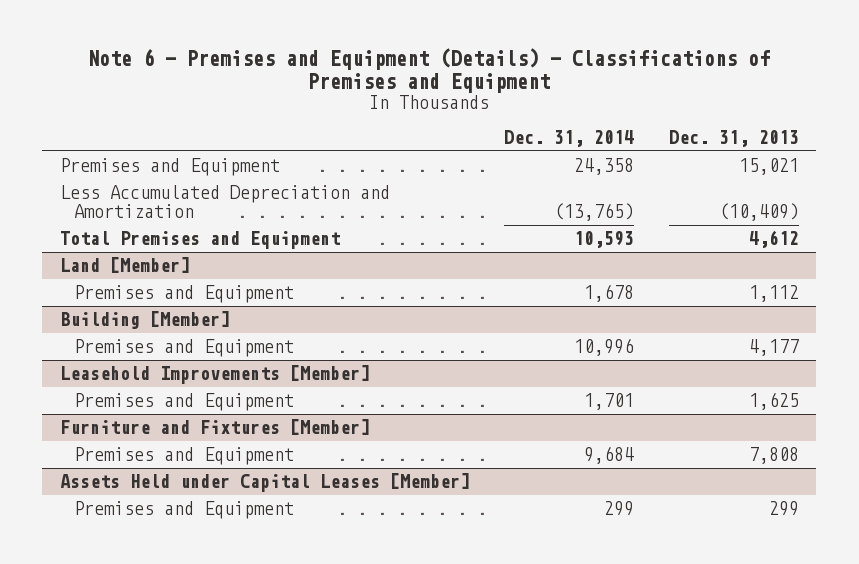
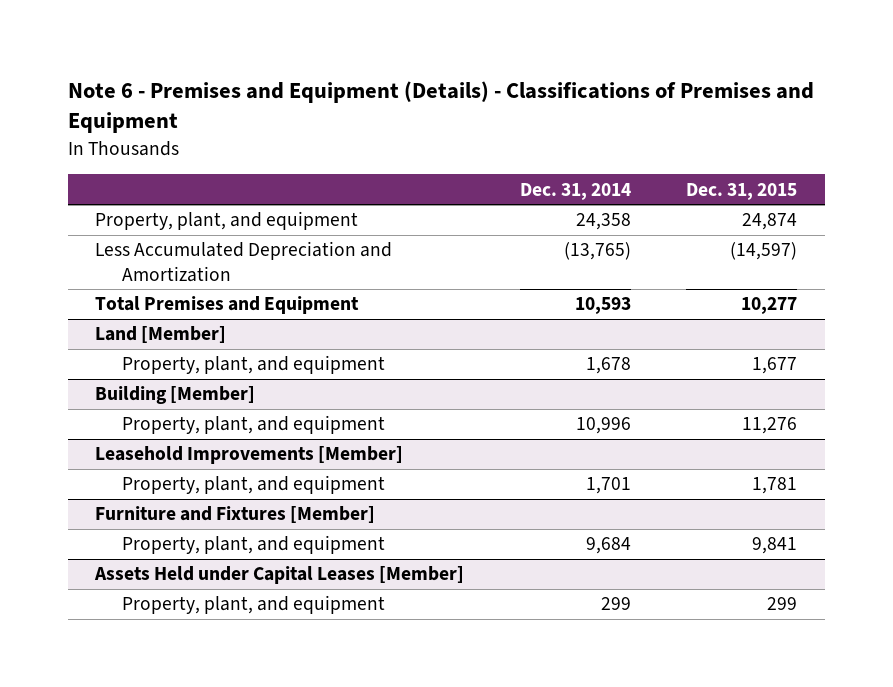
[669,130,800,148] Dec. 31, 2013 -> none
none -> [686,182,798,200] Dec. 31, 2015
[59,158,280,177] Premises and Equipment -> [95,211,359,231] Property, plant, and equipment
[74,285,295,304] Premises and Equipment -> [122,355,386,375] Property, plant, and equipment
[74,339,295,358] Premises and Equipment -> [122,415,386,435] Property, plant, and equipment
[74,393,295,412] Premises and Equipment -> [122,475,386,495] Property, plant, and equipment
[74,447,295,466] Premises and Equipment -> [122,535,386,555] Property, plant, and equipment
[74,501,295,520] Premises and Equipment -> [122,595,386,615] Property, plant, and equipment

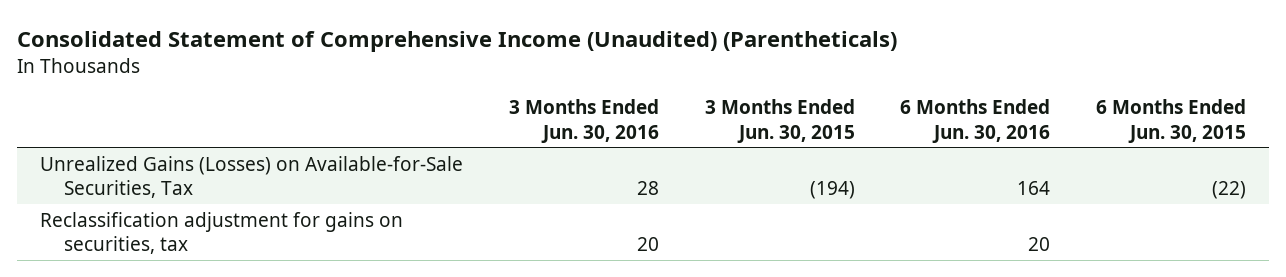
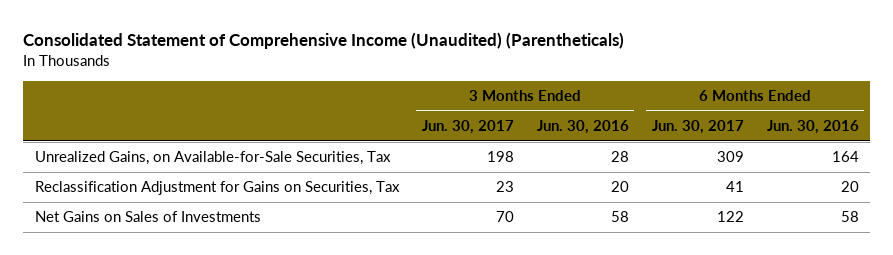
[704,99,855,143] 3 Months Ended Jun. 30, 2015 -> none
[1096,99,1247,143] 6 Months Ended Jun. 30, 2015 -> none
none -> [421,120,514,135] Jun. 30, 2017
none -> [651,120,744,135] Jun. 30, 2017
[39,155,463,198] Unrealized Gains (Losses) on Available-for-Sale Securities, Tax -> [34,151,391,166] Unrealized Gains, on Available-for-Sale Securities, Tax
[39,211,403,254] Reclassification adjustment for gains on securities, tax -> [34,181,400,196] Reclassification Adjustment for Gains on Securities, Tax
none -> [34,211,261,223] Net Gains on Sales of Investments

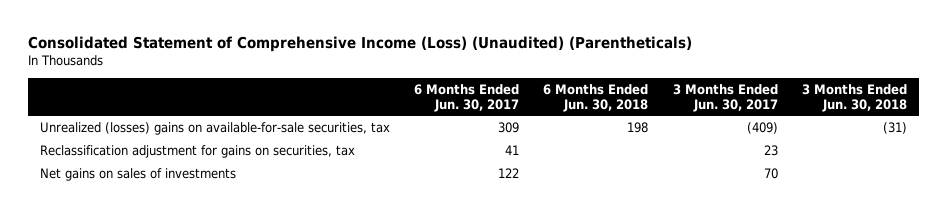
[23,32,625,50] Consolidated Statement of Comprehensive Income (Unaudited) (Parentheticals) -> [27,35,692,52] Consolidated Statement of Comprehensive Income (Loss) (Unaudited) (Parentheticals)
[536,120,629,135] Jun. 30, 2016 -> none
[766,120,859,135] Jun. 30, 2016 -> none
none -> [543,84,649,112] 6 Months Ended Jun. 30, 2018
none -> [801,84,907,112] 3 Months Ended Jun. 30, 2018
[34,151,391,166] Unrealized Gains, on Available-for-Sale Securities, Tax -> [40,122,391,136] Unrealized (losses) gains on available-for-sale securities, tax
[486,151,514,163] 198 -> [746,122,778,135] (409)
[34,181,400,196] Reclassification Adjustment for Gains on Securities, Tax -> [40,145,356,159] Reclassification adjustment for gains on securities, tax
[34,211,261,223] Net Gains on Sales of Investments -> [40,168,237,182] Net gains on sales of investments

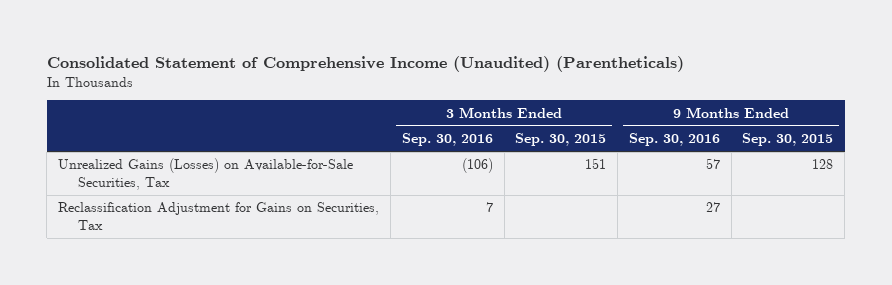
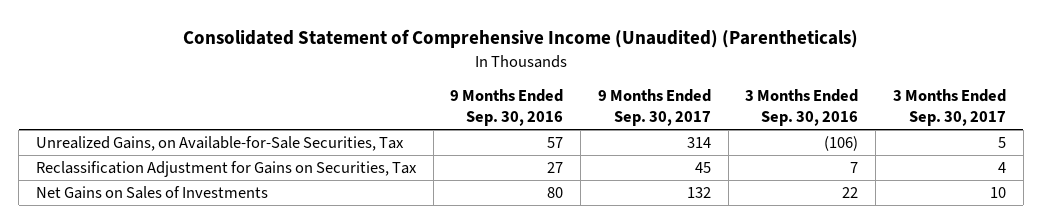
[515,133,607,147] Sep. 30, 2015 -> none
[742,133,834,147] Sep. 30, 2015 -> none
none -> [597,89,711,127] 9 Months Ended Sep. 30, 2017
none -> [892,89,1006,127] 3 Months Ended Sep. 30, 2017
[58,158,354,190] Unrealized Gains (Losses) on Available-for-Sale Securities, Tax -> [35,136,404,152] Unrealized Gains, on Available-for-Sale Securities, Tax
none -> [35,186,268,200] Net Gains on Sales of Investments

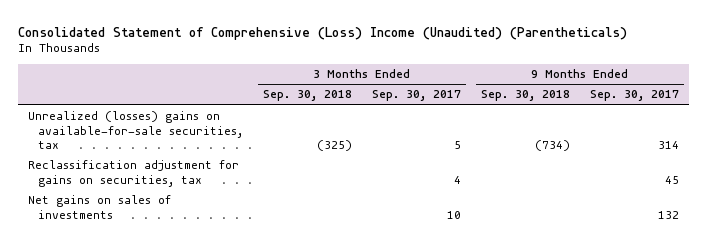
[182,29,858,49] Consolidated Statement of Comprehensive Income (Unaudited) (Parentheticals) -> [18,26,628,40] Consolidated Statement of Comprehensive (Loss) Income (Unaudited) (Parentheticals)
[450,89,564,127] 9 Months Ended Sep. 30, 2016 -> none
[745,89,859,127] 3 Months Ended Sep. 30, 2016 -> none
none -> [262,90,352,102] Sep. 30, 2018
none -> [480,90,570,102] Sep. 30, 2018
[35,136,404,152] Unrealized Gains, on Available-for-Sale Securities, Tax -> [28,111,243,150] Unrealized (losses) gains on available-for-sale securities, tax
[35,161,417,178] Reclassification Adjustment for Gains on Securities, Tax -> [28,160,240,187] Reclassification adjustment for gains on securities, tax
[35,186,268,200] Net Gains on Sales of Investments -> [28,195,172,219] Net gains on sales of investments

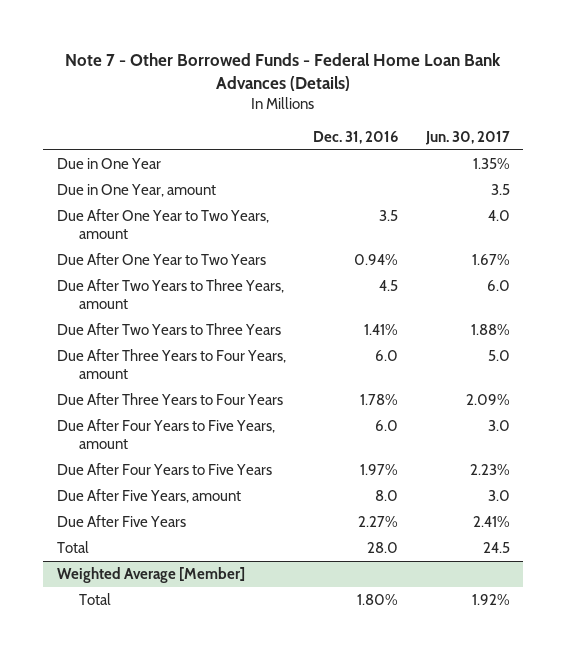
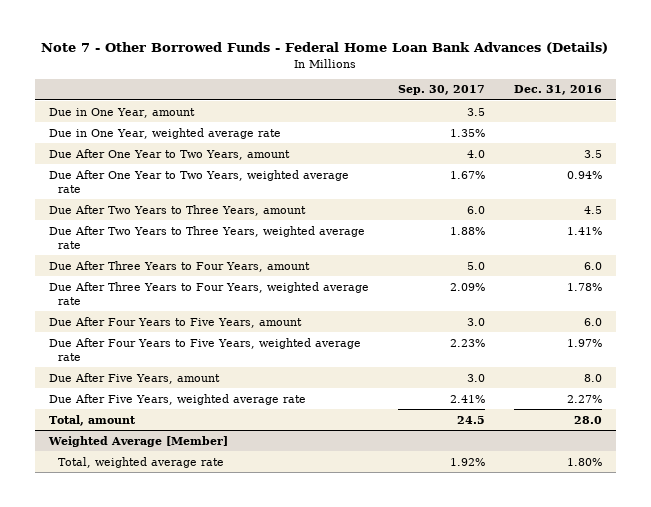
[424,131,510,146] Jun. 30, 2017 -> none
none -> [397,85,485,96] Sep. 30, 2017
[56,158,161,170] Due in One Year -> none
none -> [49,127,282,139] Due in One Year, weighted average rate
[56,253,266,266] Due After One Year to Two Years -> [49,169,350,193] Due After One Year to Two Years, weighted average rate
[56,323,281,336] Due After Two Years to Three Years -> [49,225,366,249] Due After Two Years to Three Years, weighted average rate
[56,393,283,406] Due After Three Years to Four Years -> [49,281,370,305] Due After Three Years to Four Years, weighted average rate
[56,463,272,476] Due After Four Years to Five Years -> [49,337,362,361] Due After Four Years to Five Years, weighted average rate
[56,515,186,528] Due After Five Years -> [49,393,307,405] Due After Five Years, weighted average rate
[56,541,89,554] Total -> [49,414,137,426] Total, amount
[78,593,111,606] Total -> [57,456,224,468] Total, weighted average rate

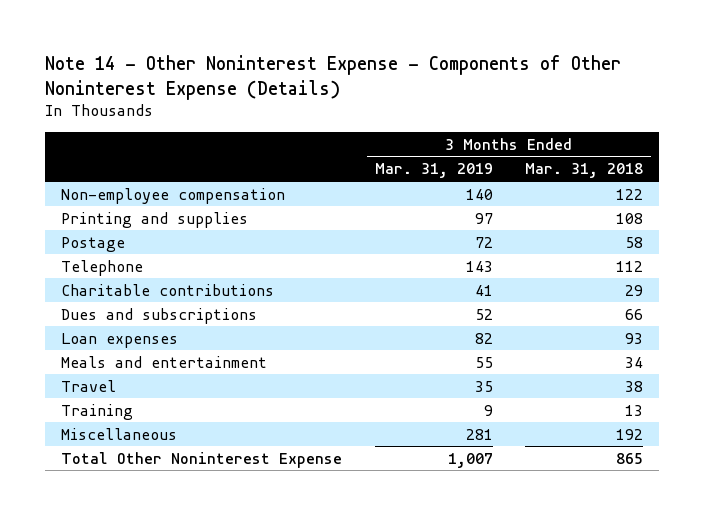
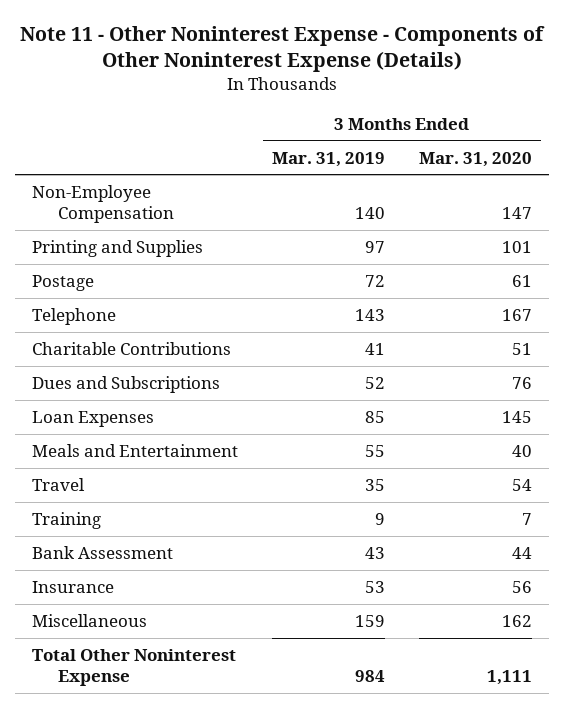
[45,54,622,100] Note 14 - Other Noninterest Expense - Components of Other Noninterest Expense (Details) -> [20,25,546,73] Note 11 - Other Noninterest Expense - Components of Other Noninterest Expense (Details)
[525,163,644,179] Mar. 31, 2018 -> none
none -> [419,151,533,167] Mar. 31, 2020
[61,187,286,204] Non-employee compensation -> [31,184,175,223] Non-Employee Compensation
[61,211,249,228] Printing and supplies -> [31,239,203,257] Printing and Supplies
[61,283,275,296] Charitable contributions -> [31,341,231,355] Charitable Contributions
[61,307,258,324] Dues and subscriptions -> [31,375,220,393] Dues and Subscriptions
[61,332,179,348] Loan expenses -> [31,410,154,427] Loan Expenses
[474,332,493,344] 82 -> [365,410,386,423] 85
[61,355,268,368] Meals and entertainment -> [31,443,238,457] Meals and Entertainment
none -> [31,545,173,559] Bank Assessment
none -> [31,580,114,593] Insurance
[465,428,493,440] 281 -> [355,614,386,627] 159
[447,452,493,468] 1,007 -> [355,669,386,682] 984

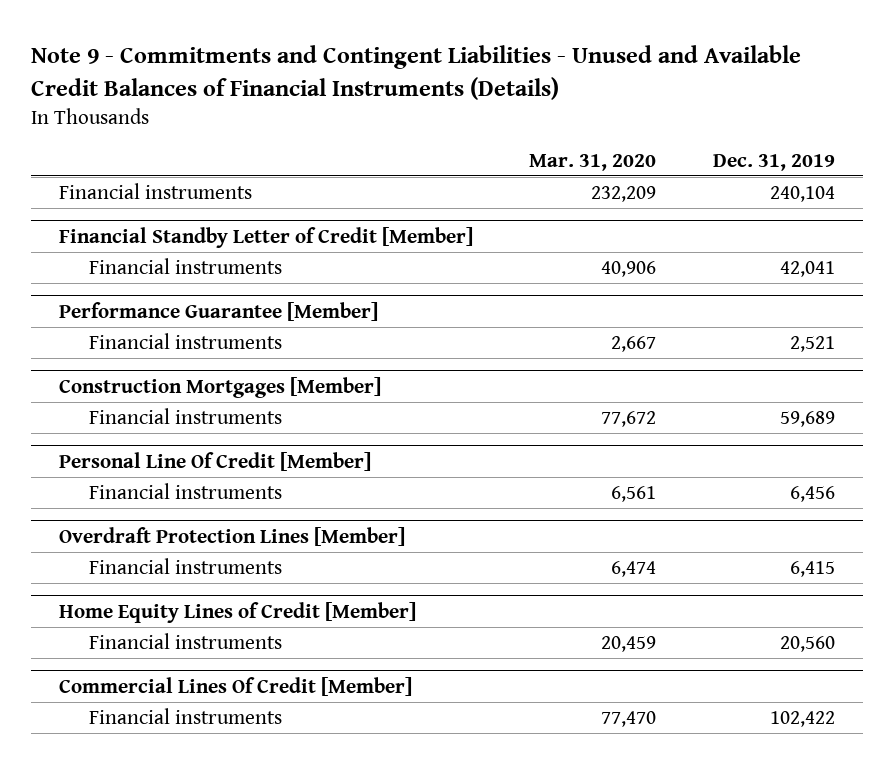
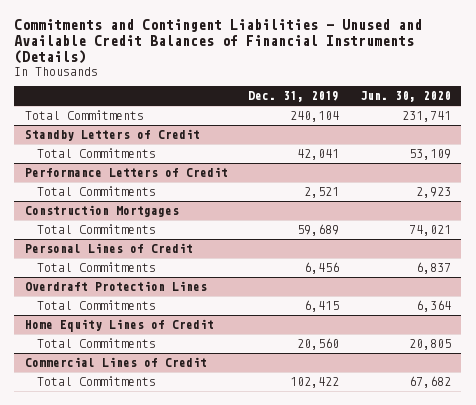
[31,45,802,100] Note 9 - Commitments and Contingent Liabilities - Unused and Available Credit Balances of Financial Instruments (Details) -> [14,19,423,64] Commitments and Contingent Liabilities - Unused and Available Credit Balances of Financial Instruments (Details)
[529,153,657,171] Mar. 31, 2020 -> none
none -> [360,91,452,103] Jun. 30, 2020
[59,182,253,199] Financial instruments -> [24,110,144,121] Total Commitments
[59,226,474,248] Financial Standby Letter of Credit [Member] -> [24,129,200,142] Standby Letters of Credit
[89,257,283,274] Financial instruments -> [36,148,156,159] Total Commitments
[59,301,379,321] Performance Guarantee [Member] -> [24,167,228,178] Performance Letters of Credit
[89,332,283,349] Financial instruments -> [36,186,156,197] Total Commitments
[59,376,382,398] Construction Mortgages [Member] -> [24,205,179,218] Construction Mortgages
[89,407,283,424] Financial instruments -> [36,224,156,235] Total Commitments
[59,451,372,471] Personal Line Of Credit [Member] -> [24,243,193,254] Personal Lines of Credit
[89,482,283,499] Financial instruments -> [36,262,156,273] Total Commitments
[59,526,406,546] Overdraft Protection Lines [Member] -> [24,281,207,292] Overdraft Protection Lines
[89,557,283,574] Financial instruments -> [36,300,156,311] Total Commitments
[59,601,417,623] Home Equity Lines of Credit [Member] -> [24,319,214,333] Home Equity Lines of Credit
[89,632,283,649] Financial instruments -> [36,338,156,349] Total Commitments
[59,676,413,696] Commercial Lines Of Credit [Member] -> [24,357,207,368] Commercial Lines of Credit
[89,707,283,724] Financial instruments -> [36,376,156,387] Total Commitments

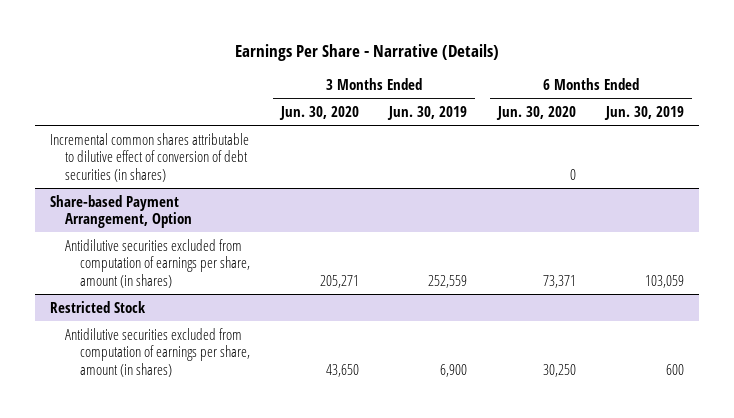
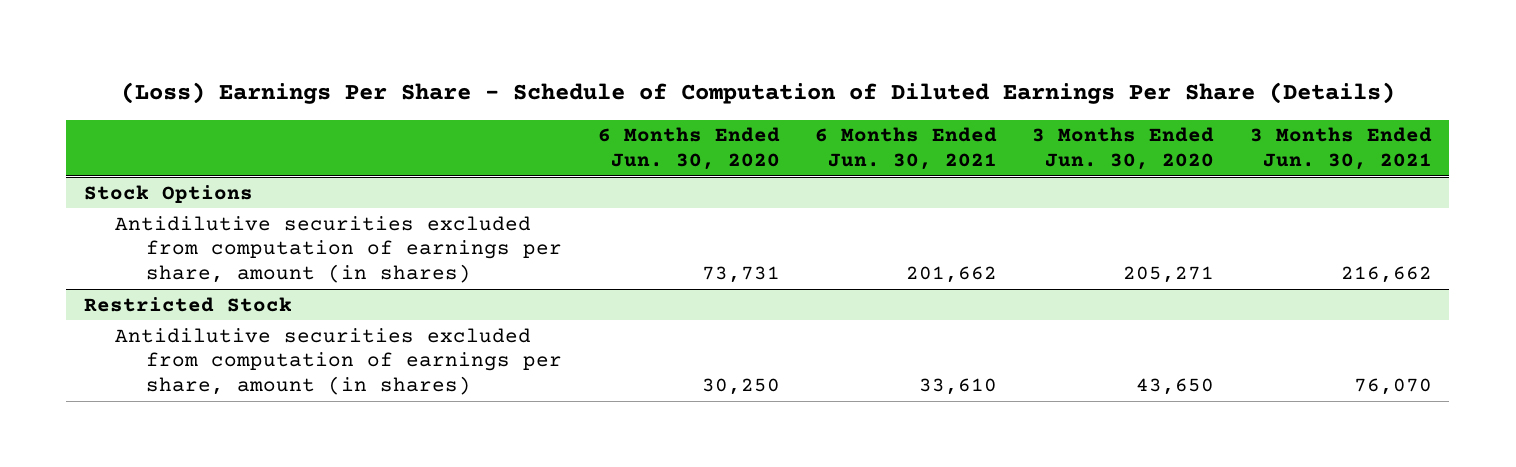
[234,44,499,62] Earnings Per Share - Narrative (Details) -> [120,81,1395,104] (Loss) Earnings Per Share - Schedule of Computation of Diluted Earnings Per Share (Details)
[387,105,468,120] Jun. 30, 2019 -> none
[603,105,684,120] Jun. 30, 2019 -> none
none -> [815,127,998,171] 6 Months Ended Jun. 30, 2021
none -> [1249,127,1432,171] 3 Months Ended Jun. 30, 2021
[49,132,249,182] Incremental common shares attributable to dilutive effect of conversion of debt securities (in shares) -> none
[49,194,193,229] Share-based Payment Arrangement, Option -> [83,184,253,203] Stock Options
[542,274,576,288] 73,371 -> [701,266,780,284] 73,731

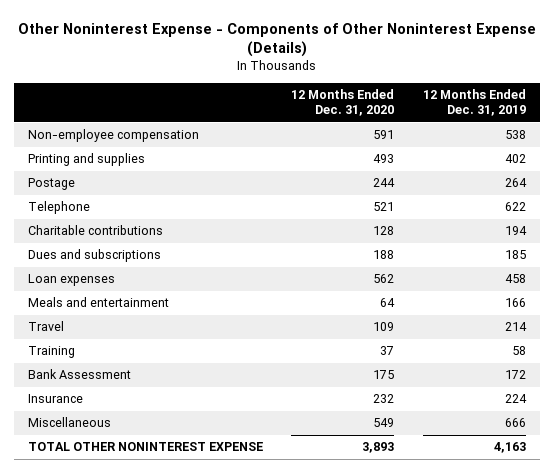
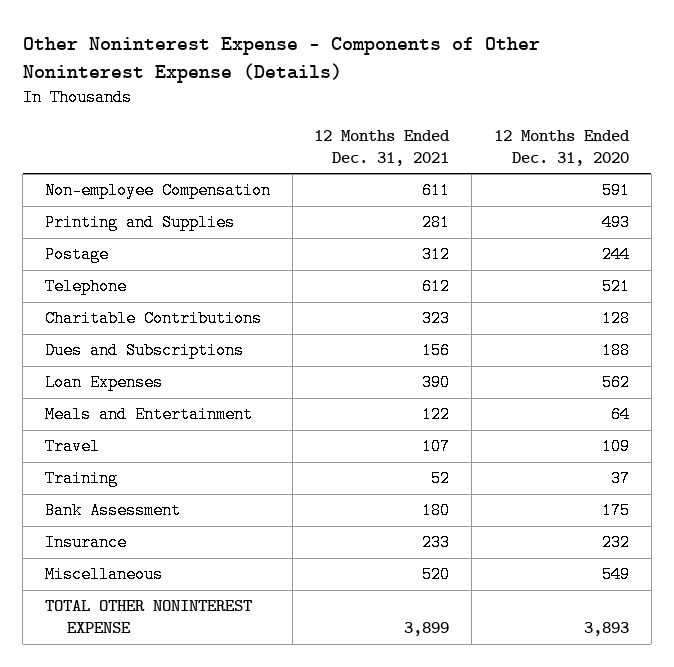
[422,89,526,117] 12 Months Ended Dec. 31, 2019 -> none
none -> [314,129,451,166] 12 Months Ended Dec. 31, 2021
[28,129,200,143] Non-employee compensation -> [44,182,271,200] Non-employee Compensation
[28,153,146,167] Printing and supplies -> [44,214,235,232] Printing and Supplies
[28,225,164,236] Charitable contributions -> [44,310,262,328] Charitable Contributions
[28,249,162,263] Dues and subscriptions -> [44,342,244,360] Dues and Subscriptions
[28,274,116,287] Loan expenses -> [44,374,163,392] Loan Expenses
[28,297,170,308] Meals and entertainment -> [44,406,253,424] Meals and Entertainment

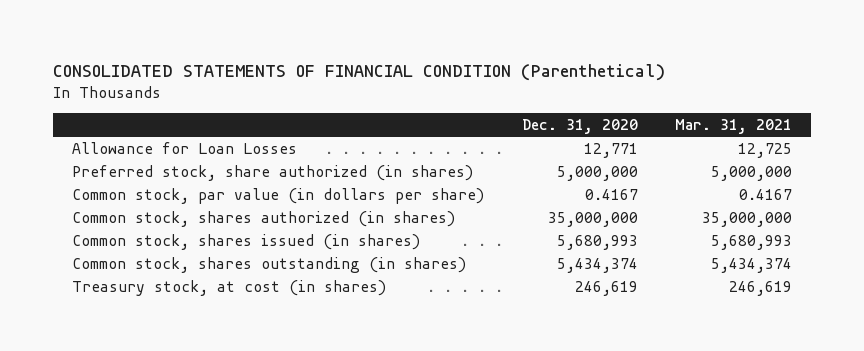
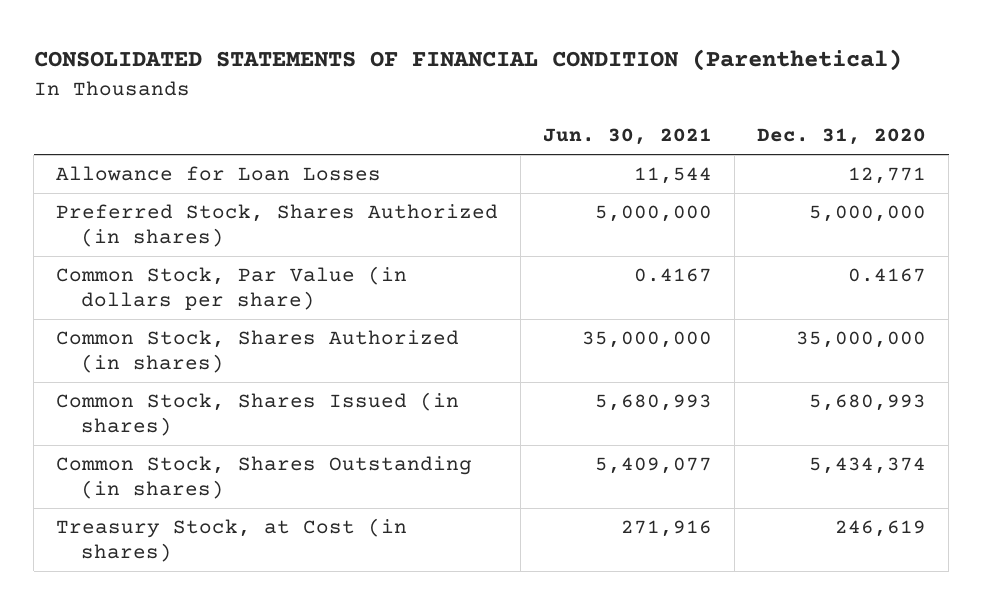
[675,119,793,135] Mar. 31, 2021 -> none
none -> [543,128,713,146] Jun. 30, 2021
[71,165,473,182] Preferred stock, share authorized (in shares) -> [56,204,499,248] Preferred Stock, Shares Authorized (in shares)
[71,188,484,205] Common stock, par value (in dollars per share) -> [56,266,408,311] Common Stock, Par Value (in dollars per share)
[71,211,455,228] Common stock, shares authorized (in shares) -> [56,330,460,374] Common Stock, Shares Authorized (in shares)
[71,234,420,251] Common stock, shares issued (in shares) -> [56,392,460,437] Common Stock, Shares Issued (in shares)
[71,257,466,274] Common stock, shares outstanding (in shares) -> [56,456,473,500] Common Stock, Shares Outstanding (in shares)
[71,280,386,297] Treasury stock, at cost (in shares) -> [56,518,408,563] Treasury Stock, at Cost (in shares)

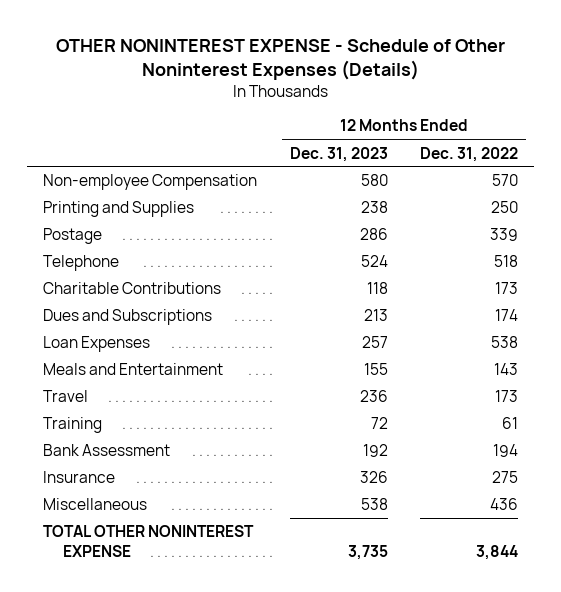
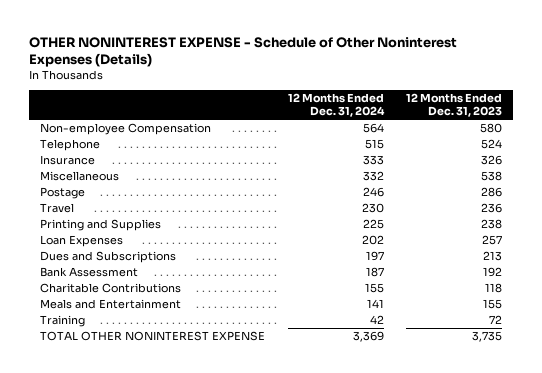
[419,146,518,162] Dec. 31, 2022 -> none
none -> [287,93,385,118] 12 Months Ended Dec. 31, 2024
[43,471,116,484] Insurance -> [40,155,96,166] Insurance
[43,498,148,511] Miscellaneous -> [40,171,120,182] Miscellaneous
[43,228,103,245] Postage -> [40,187,86,200] Postage
[43,390,89,403] Travel -> [40,203,75,214] Travel
[43,201,195,218] Printing and Supplies -> [40,219,162,232] Printing and Supplies
[43,309,213,326] Dues and Subscriptions -> [40,251,177,264] Dues and Subscriptions
[43,444,171,457] Bank Assessment -> [40,267,139,278] Bank Assessment
[43,282,222,295] Charitable Contributions -> [40,283,182,294] Charitable Contributions

